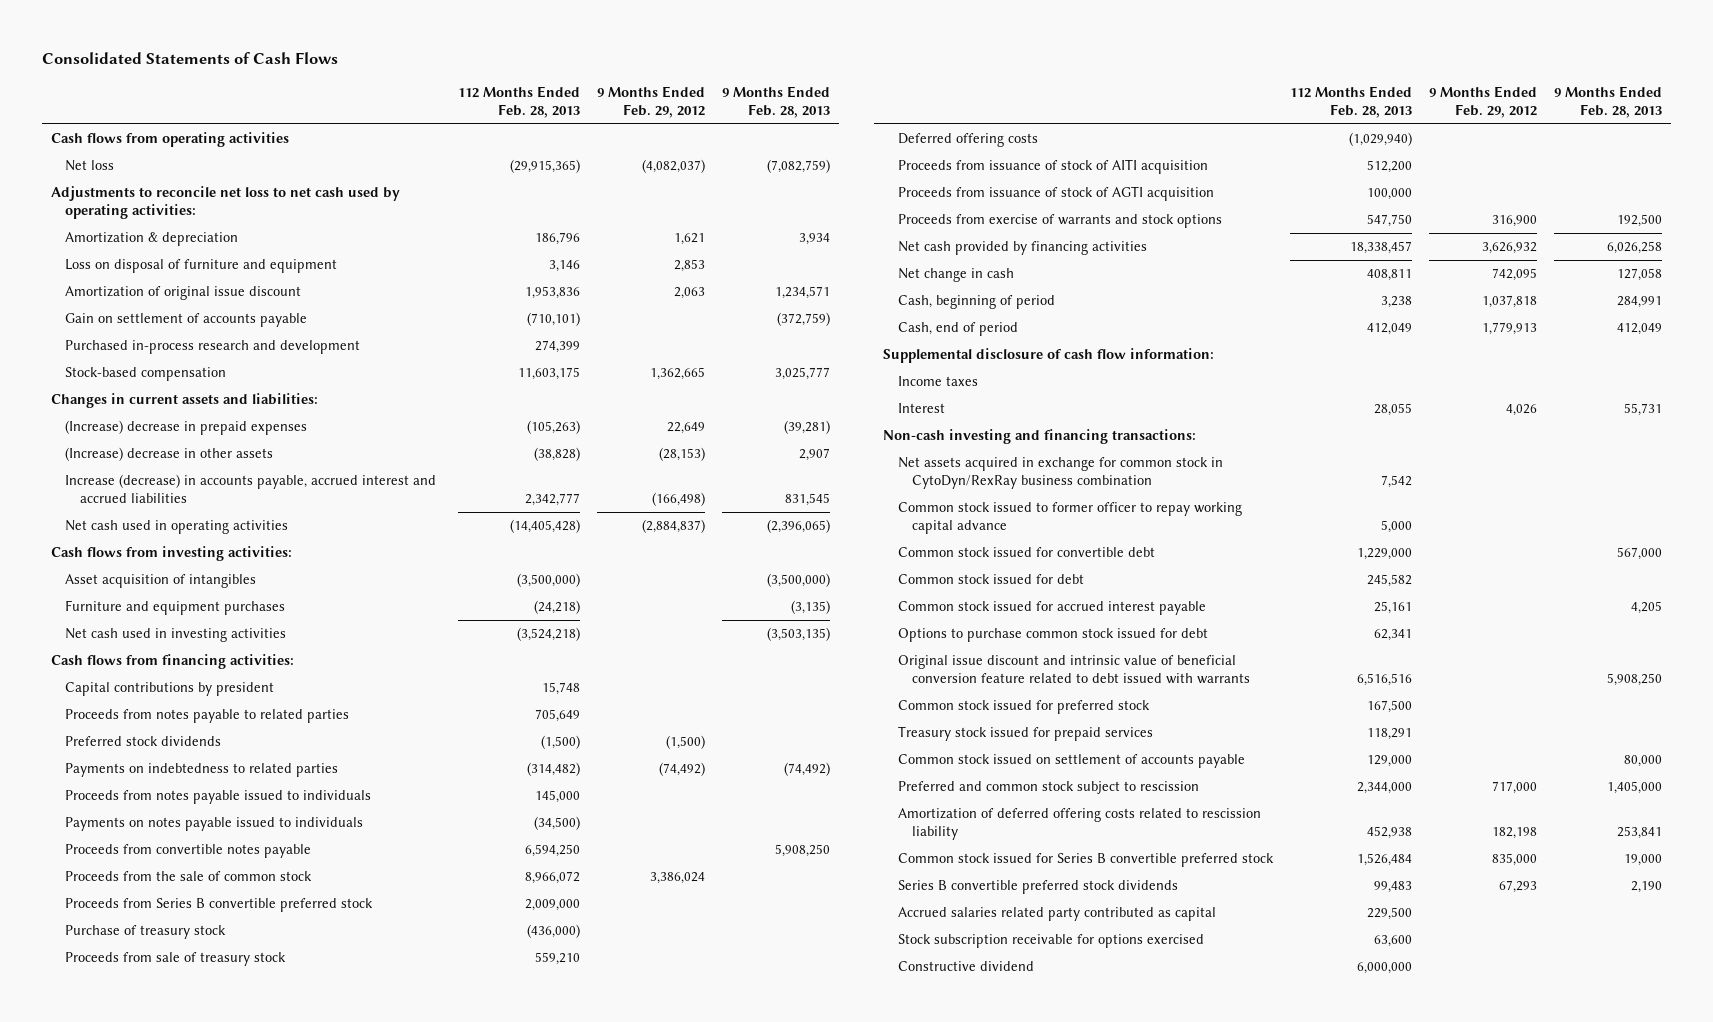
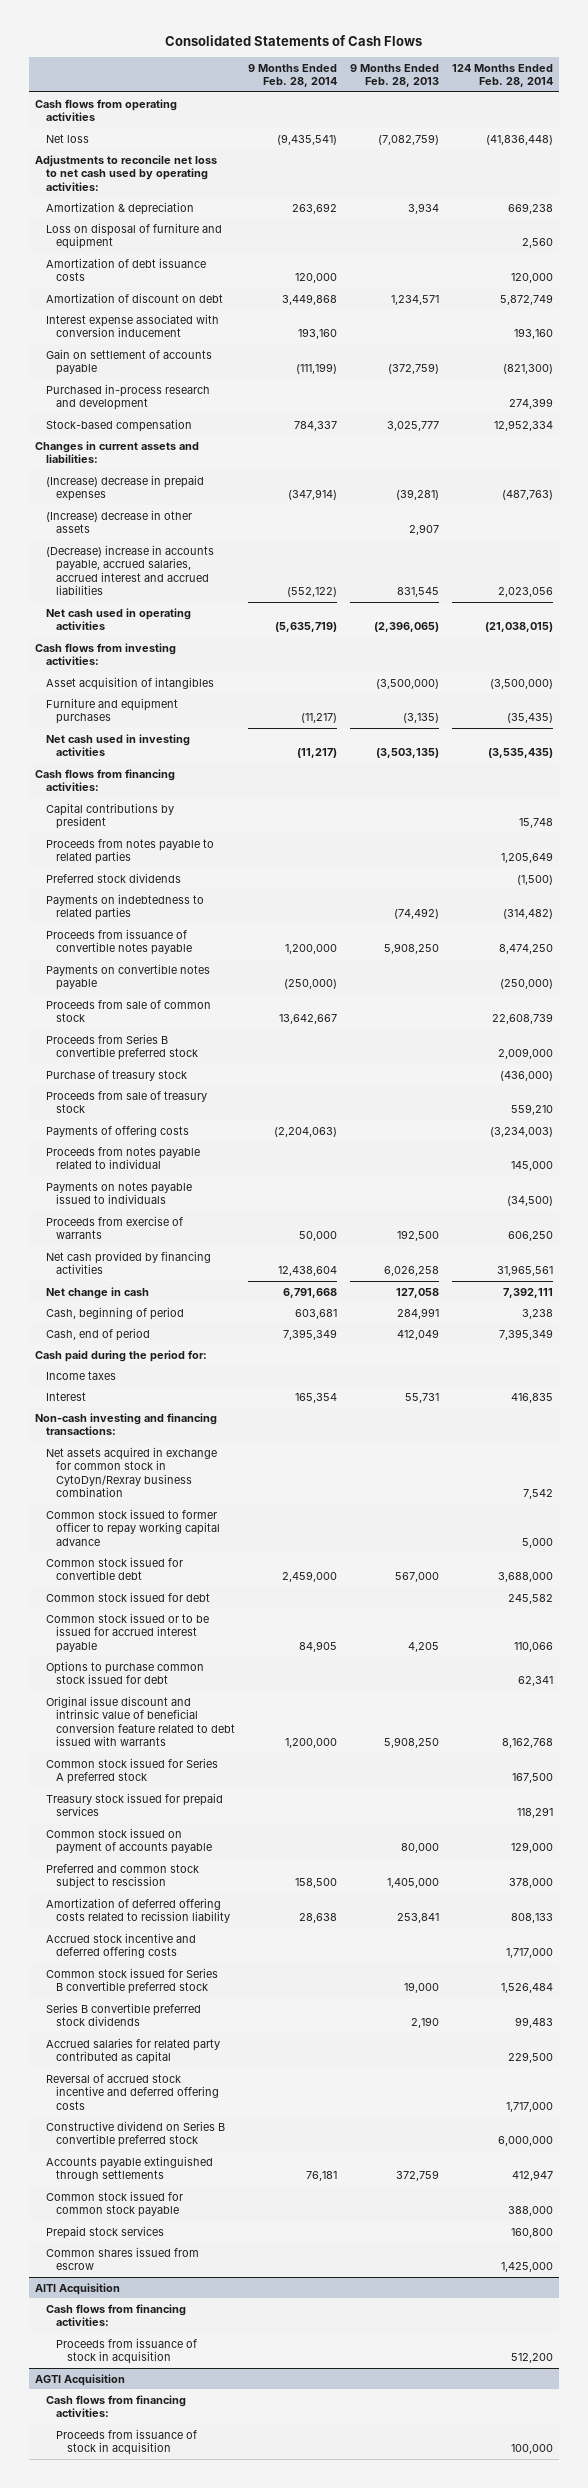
[457,85,580,119] 112 Months Ended Feb. 28, 2013 -> none
[596,85,705,119] 9 Months Ended Feb. 29, 2012 -> none
none -> [248,63,338,88] 9 Months Ended Feb. 28, 2014
none -> [451,63,553,88] 124 Months Ended Feb. 28, 2014
none -> [45,257,206,282] Amortization of debt issuance costs
[65,286,302,301] Amortization of original issue discount -> [45,292,223,303] Amortization of discount on debt
none -> [45,313,219,338] Interest expense associated with conversion inducement
[65,474,437,504] Increase (decrease) in accounts payable, accrued interest and accrued liabilities -> [45,544,214,596] (Decrease) increase in accounts payable, accrued salaries, accrued interest and accrued liabilities
[65,790,372,805] Proceeds from notes payable issued to individuals -> none
[65,844,312,859] Proceeds from convertible notes payable -> [45,928,193,956] Proceeds from issuance of convertible notes payable
none -> [45,963,210,991] Payments on convertible notes payable
[65,871,313,882] Proceeds from the sale of common stock -> [45,999,211,1023] Proceeds from sale of common stock
[897,133,1038,148] Deferred offering costs -> none
[897,159,1208,175] Proceeds from issuance of stock of AITI acquisition -> none
[897,186,1214,202] Proceeds from issuance of stock of AGTI acquisition -> none
none -> [45,1124,189,1137] Payments of offering costs
none -> [45,1146,200,1170] Proceeds from notes payable related to individual
[65,817,364,832] Payments on notes payable issued to individuals -> [45,1181,192,1205] Payments on notes payable issued to individuals
[897,214,1222,229] Proceeds from exercise of warrants and stock options -> [45,1215,183,1240] Proceeds from exercise of warrants
[882,348,1214,364] Supplemental disclosure of cash flow information: -> none
none -> [35,1349,208,1362] Cash paid during the period for:
[897,457,1223,490] Net assets acquired in exchange for common stock in CytoDyn/RexRay business combination -> [45,1446,217,1498] Net assets acquired in exchange for common stock in CytoDyn/Rexray business combination
[897,601,1206,616] Common stock issued for accrued interest payable -> [45,1612,209,1653] Common stock issued or to be issued for accrued interest payable
[897,700,1150,715] Common stock issued for preferred stock -> [45,1757,218,1785] Common stock issued for Series A preferred stock
[897,754,1245,769] Common stock issued on settlement of accounts payable -> [45,1827,213,1855] Common stock issued on payment of accounts payable
[897,808,1261,841] Amortization of deferred offering costs related to rescission liability -> [45,1897,231,1924] Amortization of deferred offering costs related to recission liability
none -> [45,1932,196,1959] Accrued stock incentive and deferred offering costs
[897,934,1204,949] Stock subscription receivable for options exercised -> none
[897,907,1216,922] Accrued salaries related party contributed as capital -> [45,2037,220,2065] Accrued salaries for related party contributed as capital
none -> [45,2073,220,2110] Reversal of accrued stock incentive and deferred offering costs
[897,961,1034,972] Constructive dividend -> [45,2120,225,2148] Constructive dividend on Series B convertible preferred stock
none -> [45,2155,213,2182] Accounts payable extinguished through settlements
none -> [45,2190,183,2218] Common stock issued for common stock payable
none -> [45,2225,164,2239] Prepaid stock services
none -> [45,2246,199,2271] Common shares issued from escrow
none -> [35,2282,121,2295] AITI Acquisition
none -> [45,2303,186,2327] Cash flows from financing activities:
none -> [56,2337,198,2365] Proceeds from issuance of stock in acquisition
none -> [35,2373,126,2386] AGTI Acquisition
none -> [45,2394,186,2418] Cash flows from financing activities:
none -> [56,2428,198,2456] Proceeds from issuance of stock in acquisition

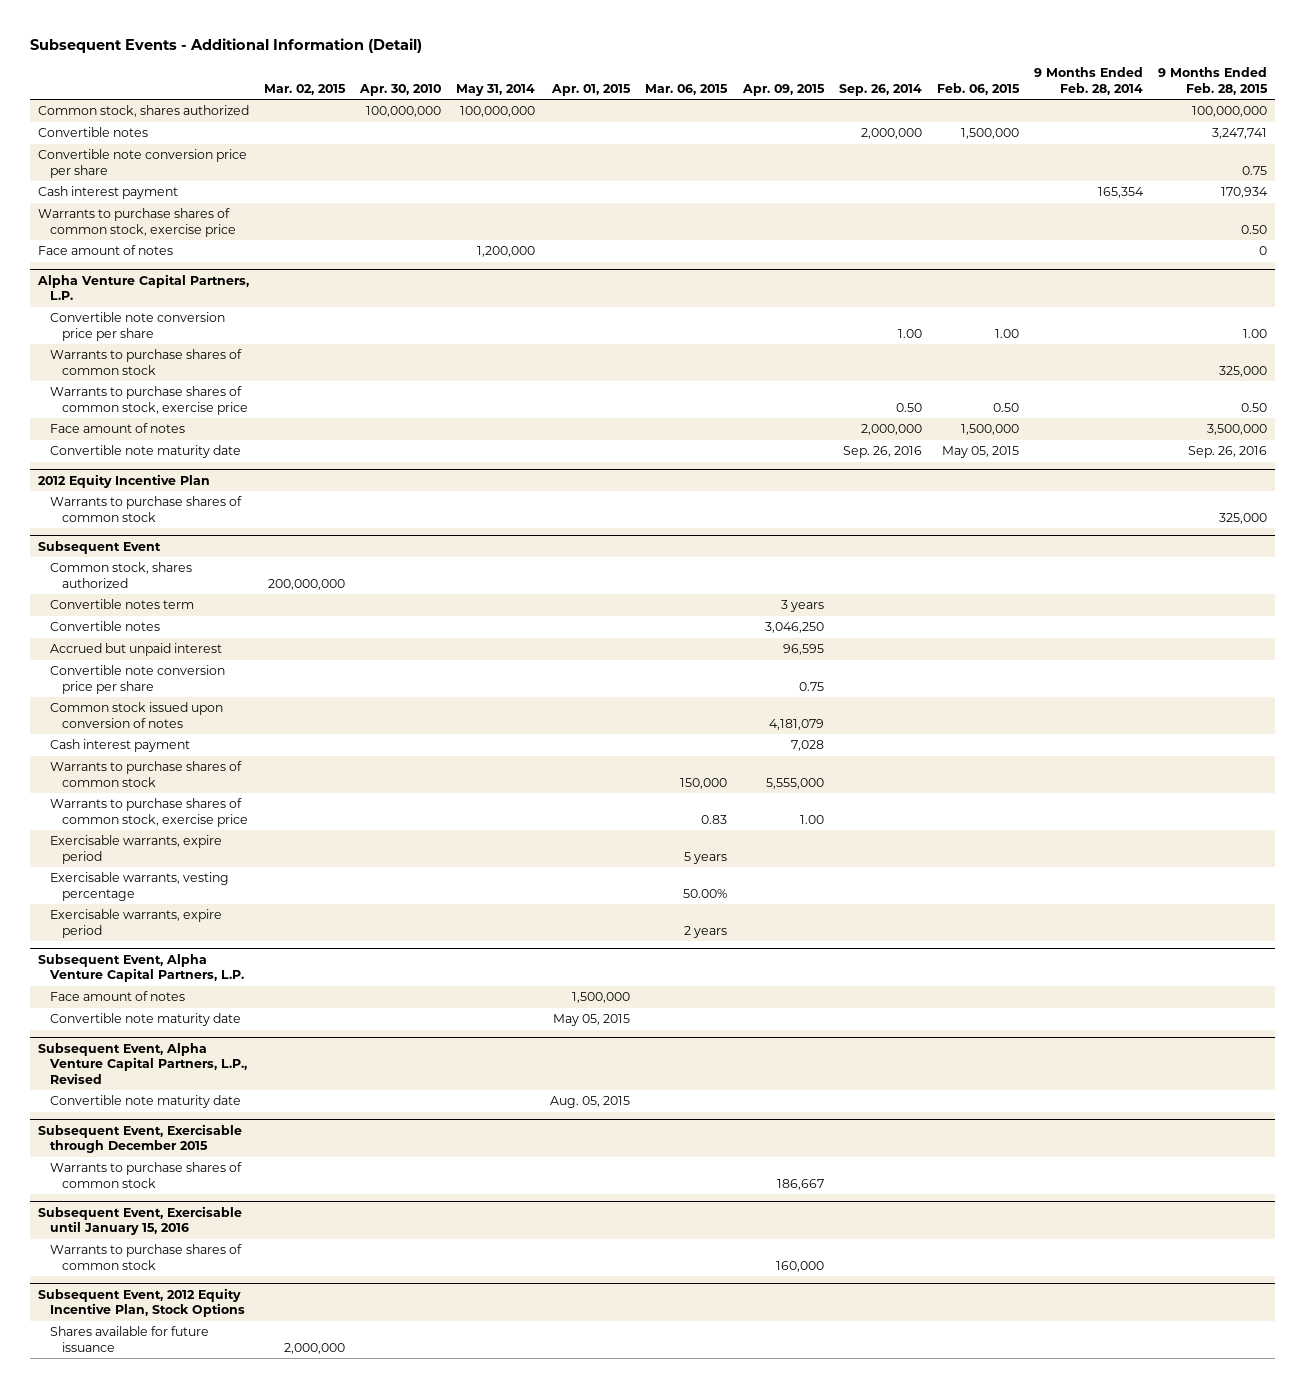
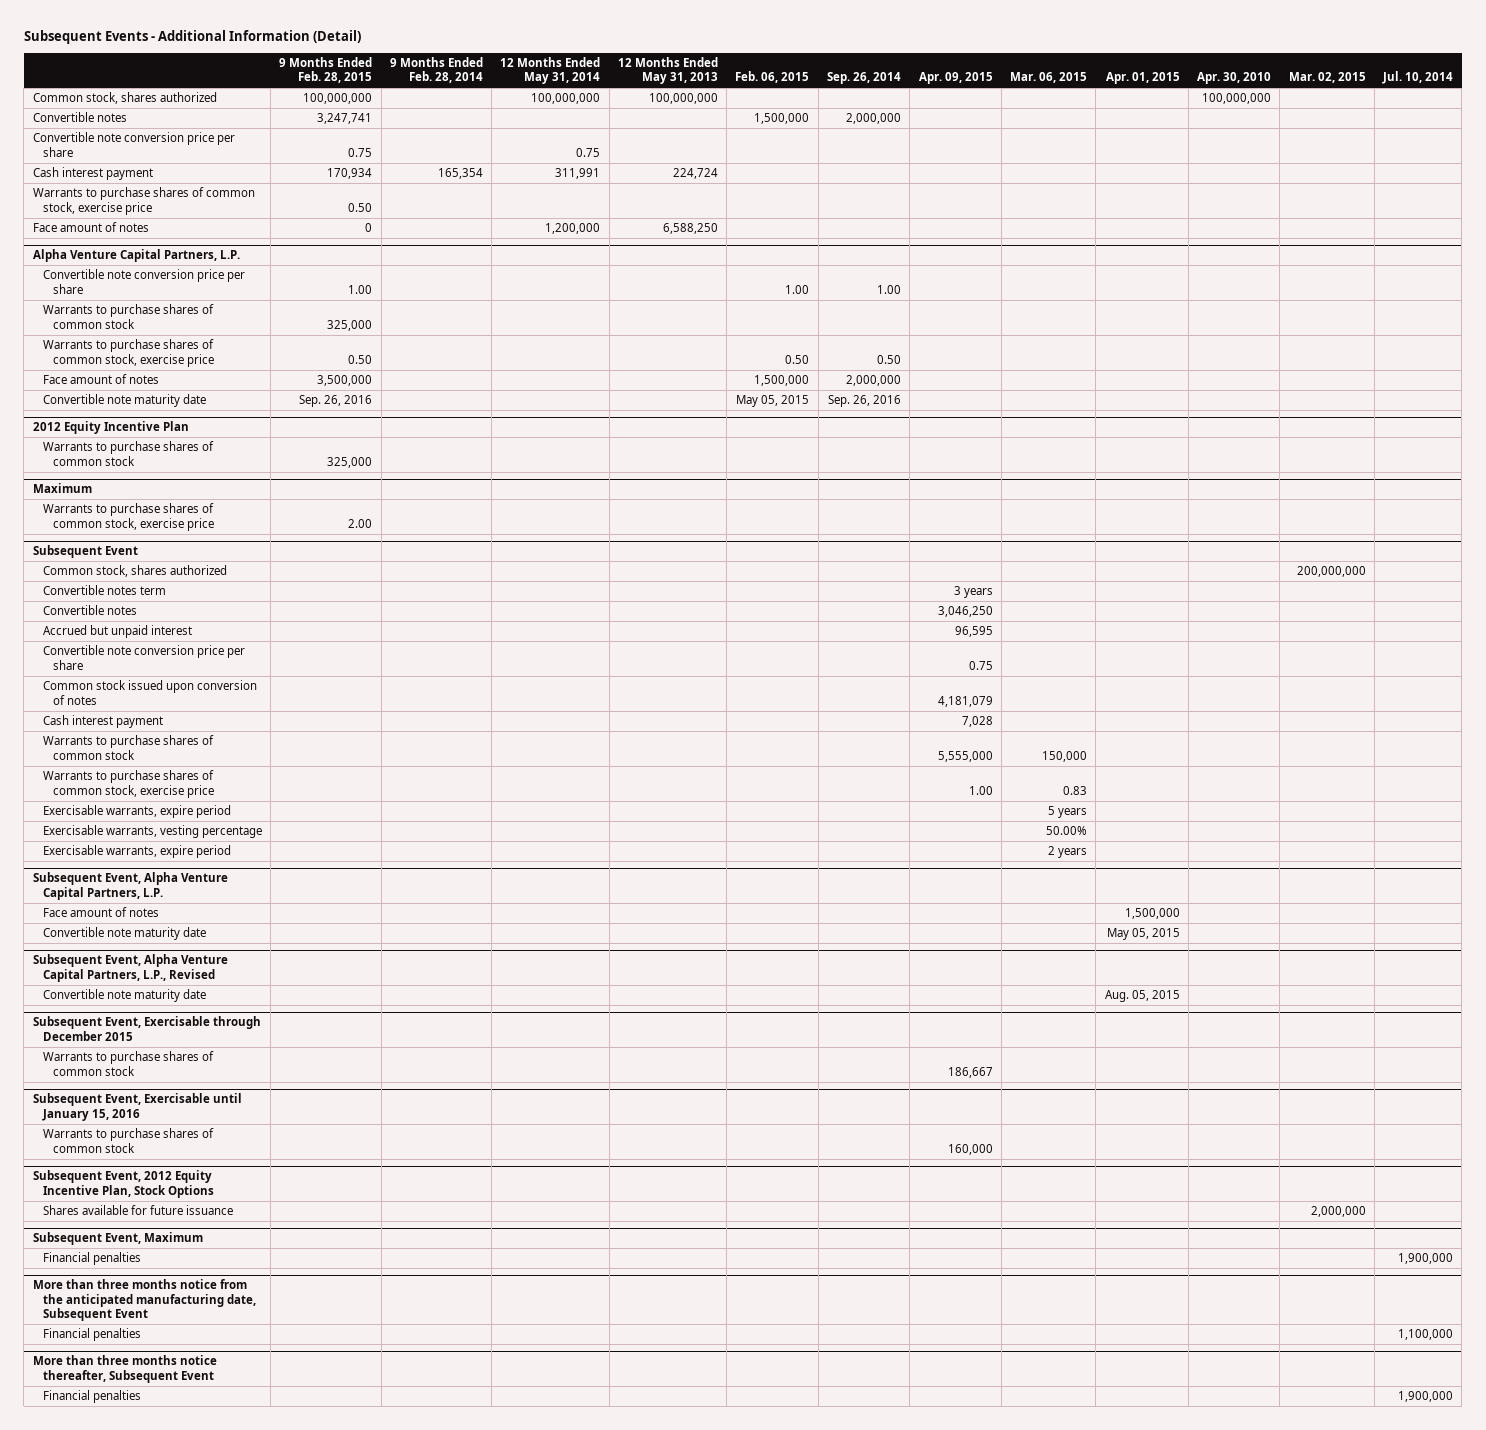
[456,83,536,96] May 31, 2014 -> none
none -> [500,56,601,85] 12 Months Ended May 31, 2014
none -> [617,56,718,85] 12 Months Ended May 31, 2013
none -> [1382,71,1454,85] Jul. 10, 2014
none -> [32,483,92,494] Maximum
none -> [42,503,215,531] Warrants to purchase shares of common stock, exercise price
none -> [32,1232,203,1246] Subsequent Event, Maximum
none -> [42,1252,141,1266] Financial penalties
none -> [32,1279,256,1322] More than three months notice from the anticipated manufacturing date, Subsequent Event
none -> [42,1328,141,1342] Financial penalties
none -> [32,1355,217,1383] More than three months notice thereafter, Subsequent Event
none -> [42,1390,141,1404] Financial penalties

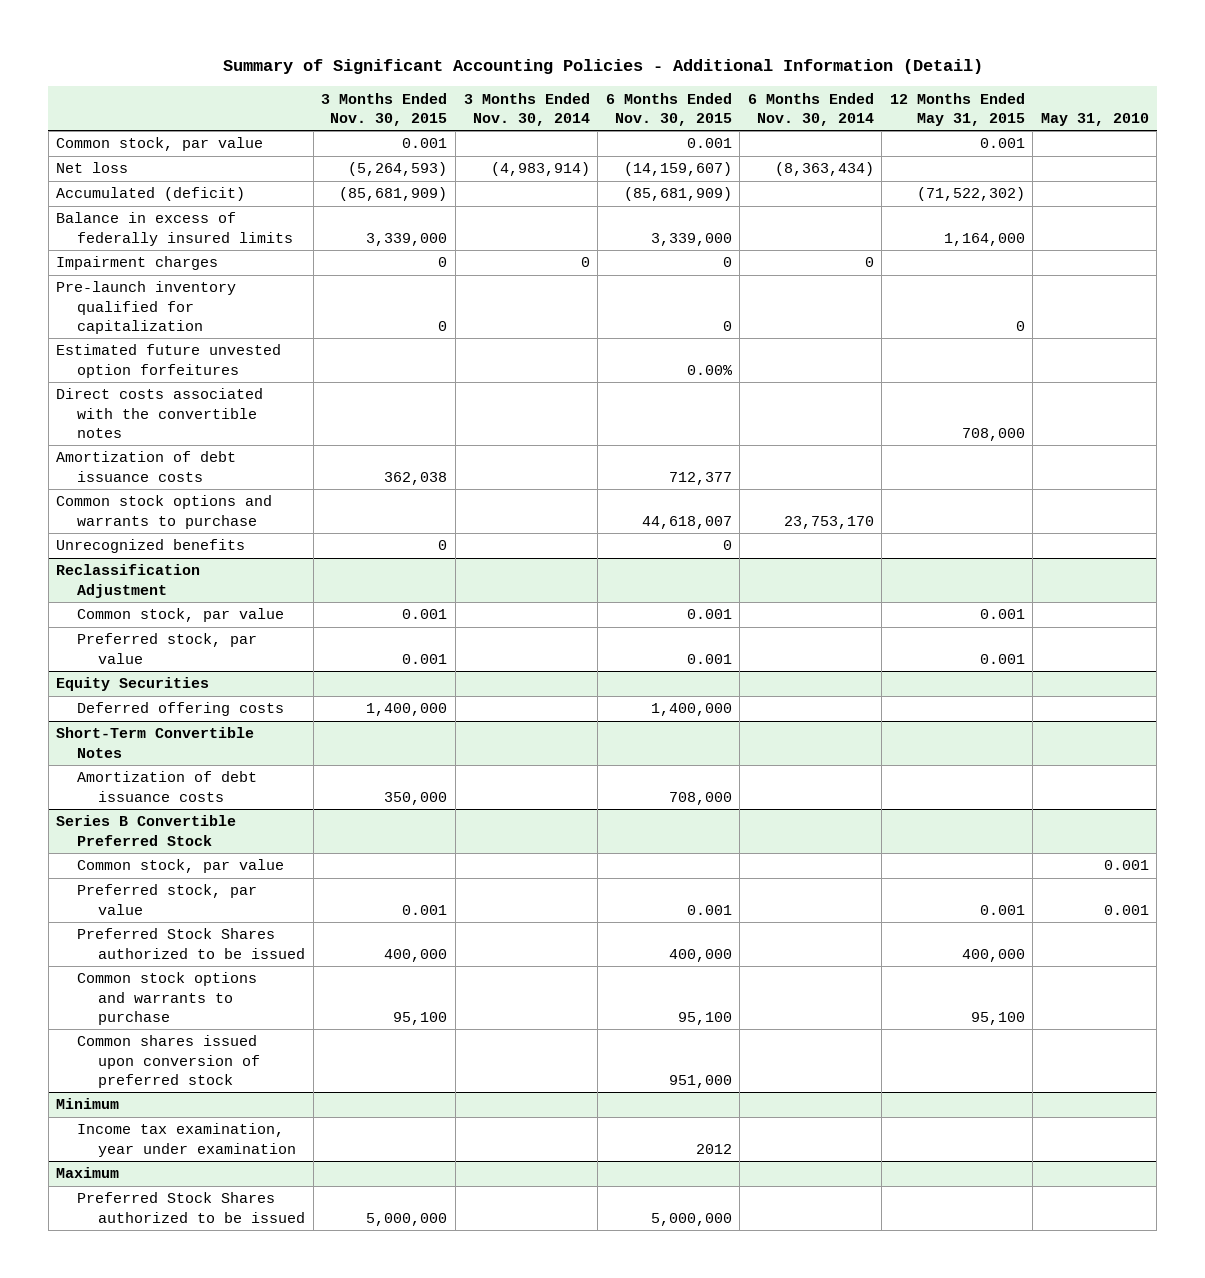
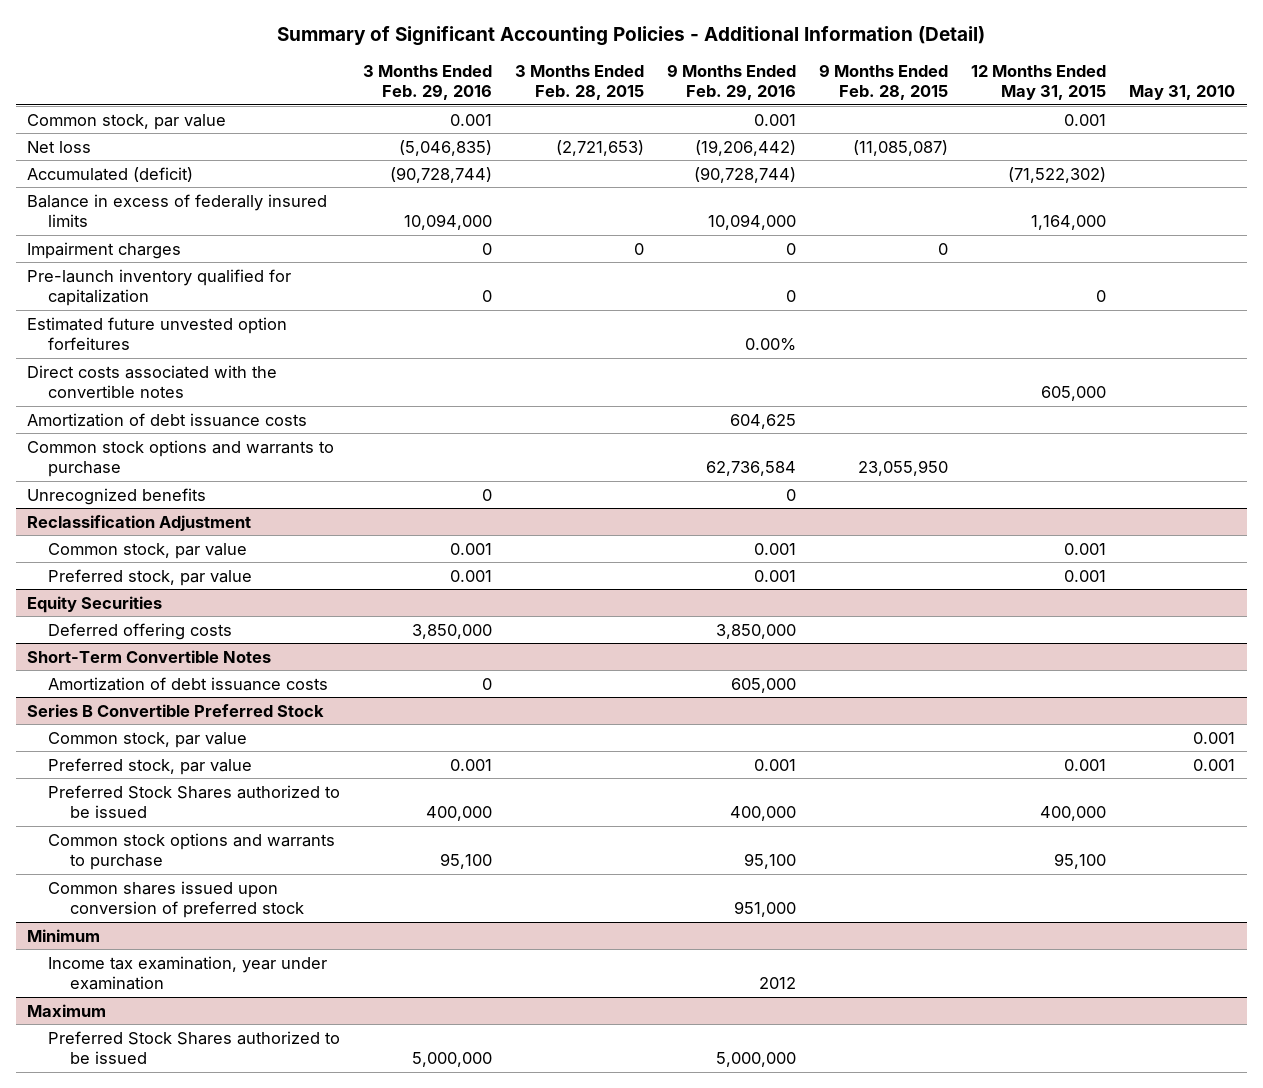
[321,92,448,126] 3 Months Ended Nov. 30, 2015 -> none
[463,92,590,126] 3 Months Ended Nov. 30, 2014 -> none
[605,92,732,126] 6 Months Ended Nov. 30, 2015 -> none
[747,92,874,126] 6 Months Ended Nov. 30, 2014 -> none
none -> [363,65,493,101] 3 Months Ended Feb. 29, 2016
none -> [515,65,645,101] 3 Months Ended Feb. 28, 2015
none -> [667,64,797,101] 9 Months Ended Feb. 29, 2016
none -> [819,64,949,101] 9 Months Ended Feb. 28, 2015
[961,427,1025,441] 708,000 -> [1041,385,1107,401] 605,000

